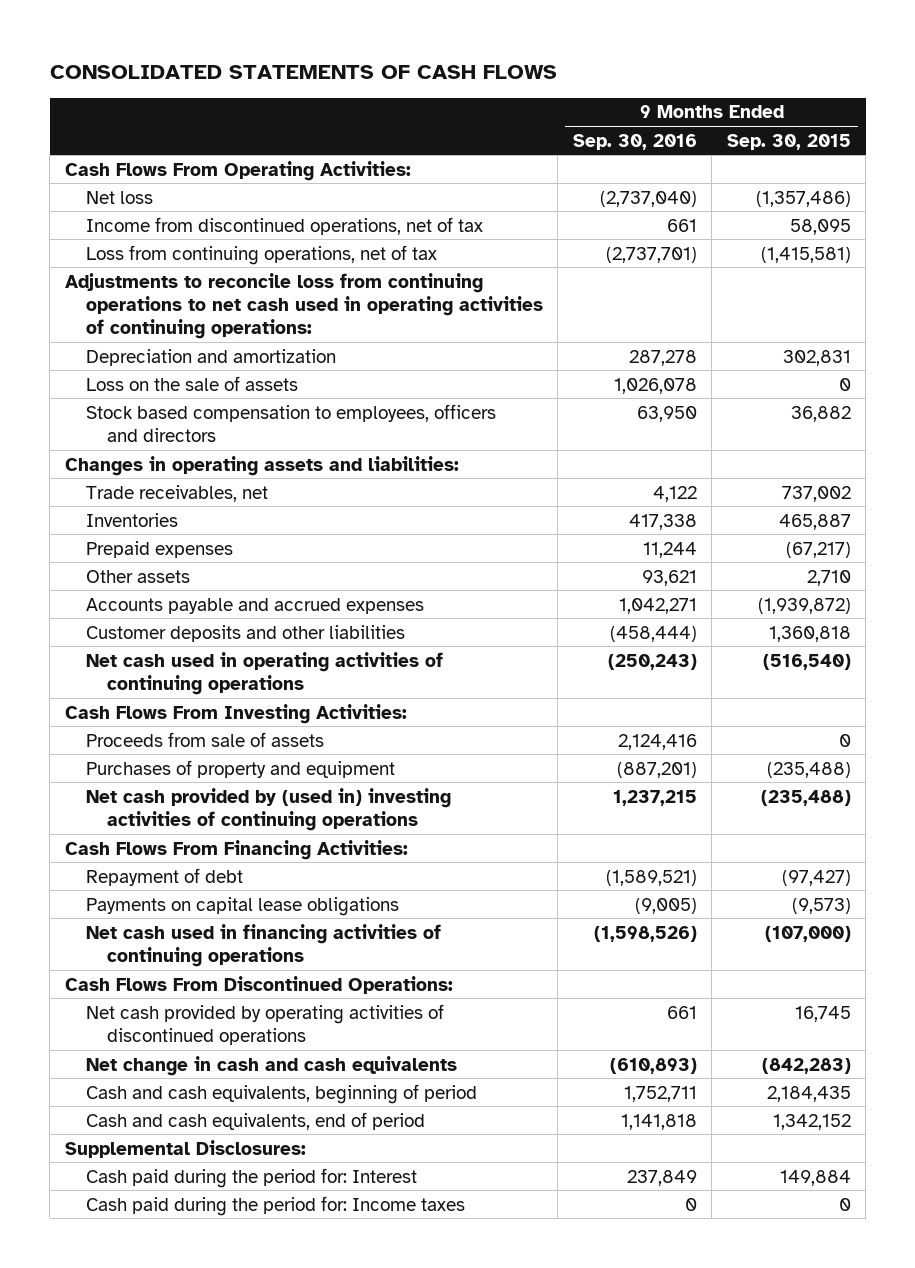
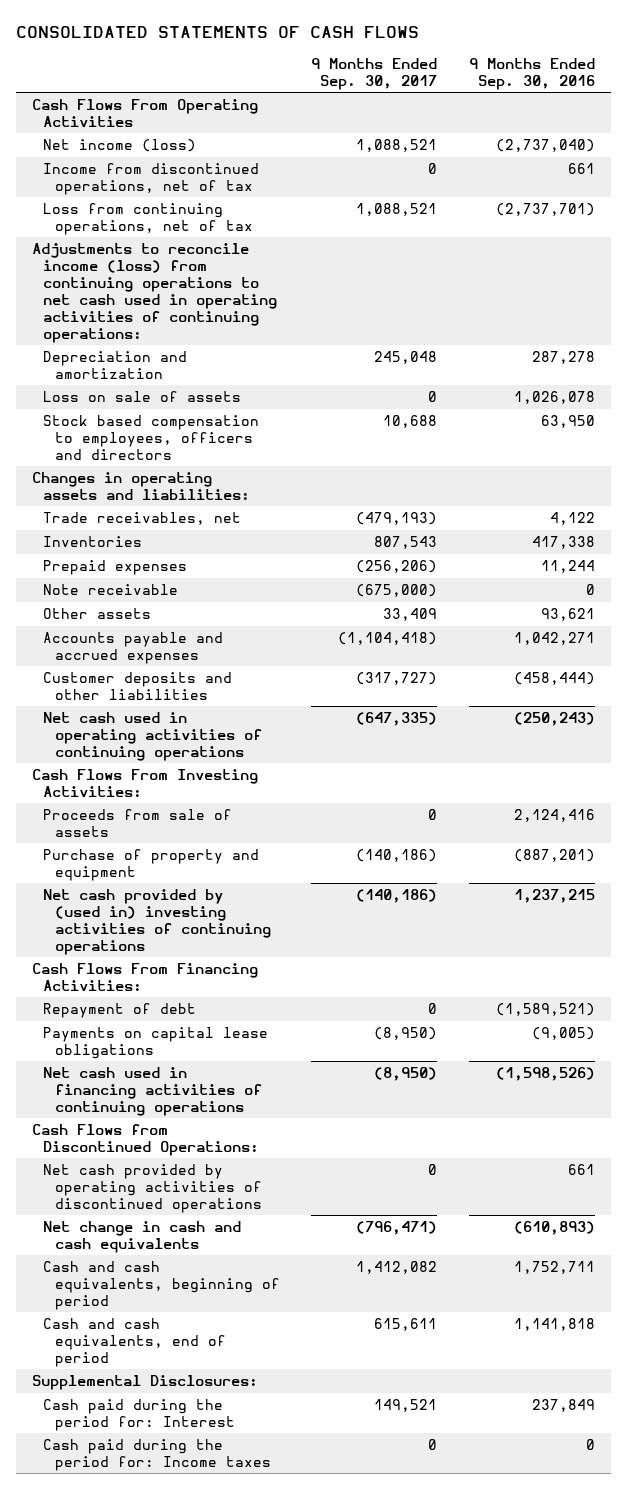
[726,133,851,150] Sep. 30, 2015 -> none
none -> [311,57,438,90] 9 Months Ended Sep. 30, 2017
[64,160,411,181] Cash Flows From Operating Activities: -> [32,99,259,127] Cash Flows From Operating Activities
[85,190,153,204] Net loss -> [43,139,197,153] Net income (loss)
[64,272,543,340] Adjustments to reconcile loss from continuing operations to net cash used in operating activities of continuing operations: -> [32,243,278,343] Adjustments to reconcile income (loss) from continuing operations to net cash used in operating activities of continuing operations:
[85,375,298,391] Loss on the sale of assets -> [43,391,242,403] Loss on sale of assets
none -> [43,584,179,596] Note receivable
[85,759,395,778] Purchases of property and equipment -> [43,849,260,881] Purchase of property and equipment
[64,975,453,994] Cash Flows From Discontinued Operations: -> [32,1124,260,1156] Cash Flows from Discontinued Operations:

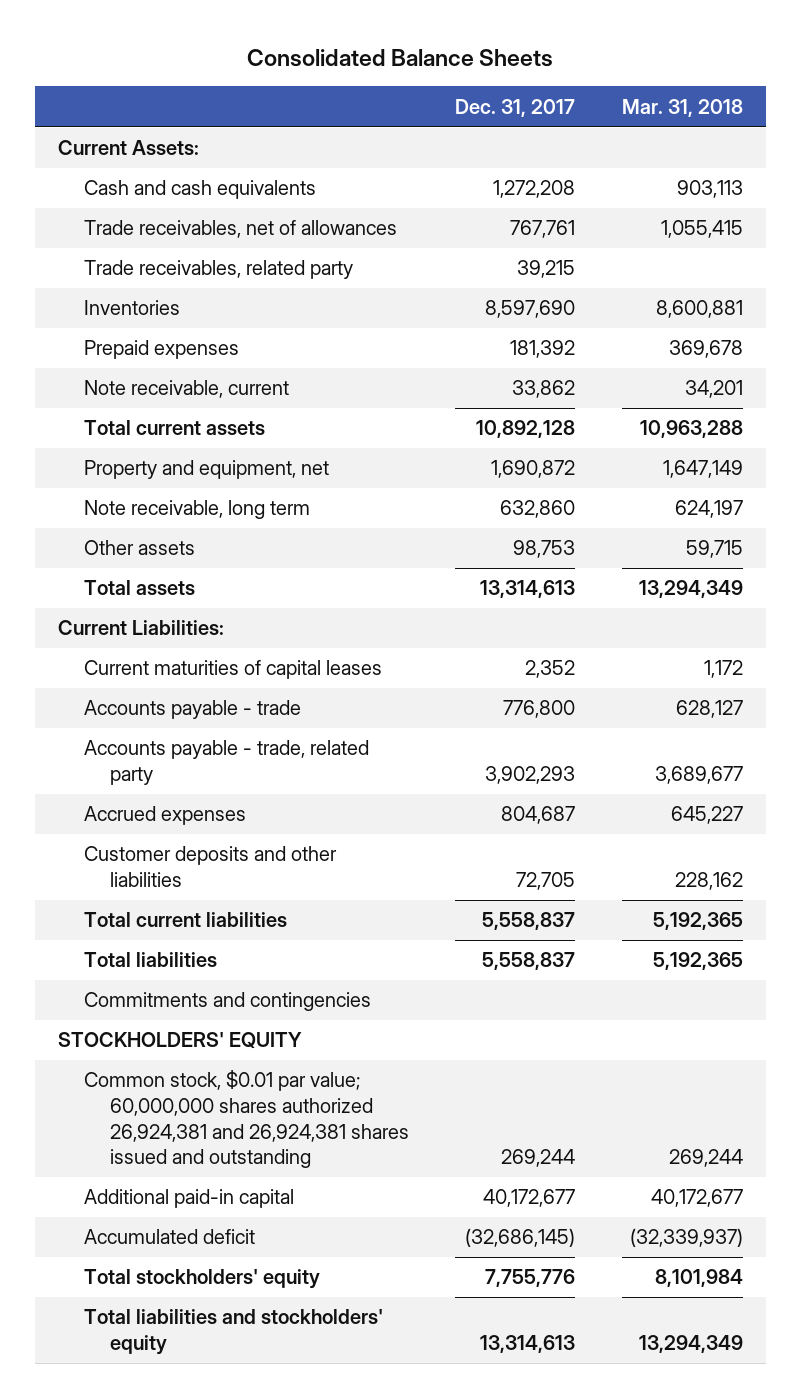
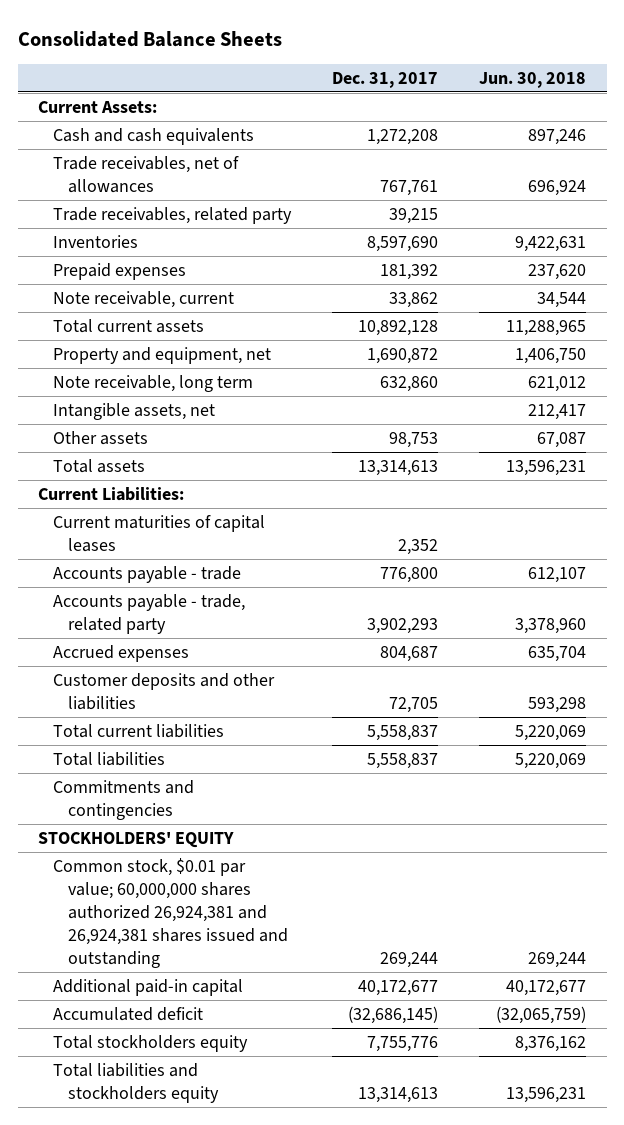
[621,98,743,117] Mar. 31, 2018 -> none
none -> [479,71,587,88] Jun. 30, 2018
none -> [53,402,216,420] Intangible assets, net
[84,1269,321,1290] Total stockholders' equity -> [53,1034,249,1052] Total stockholders equity
[84,1309,384,1356] Total liabilities and stockholders' equity -> [53,1062,219,1103] Total liabilities and stockholders equity

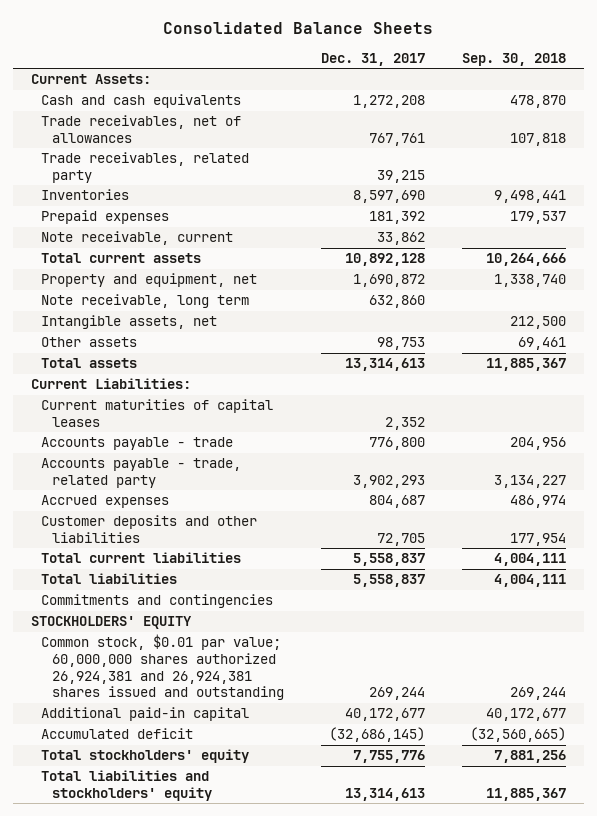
[479,71,587,88] Jun. 30, 2018 -> none
none -> [461,53,566,67] Sep. 30, 2018
[53,1034,249,1052] Total stockholders equity -> [41,749,250,764] Total stockholders' equity
[53,1062,219,1103] Total liabilities and stockholders equity -> [41,770,212,802] Total liabilities and stockholders' equity

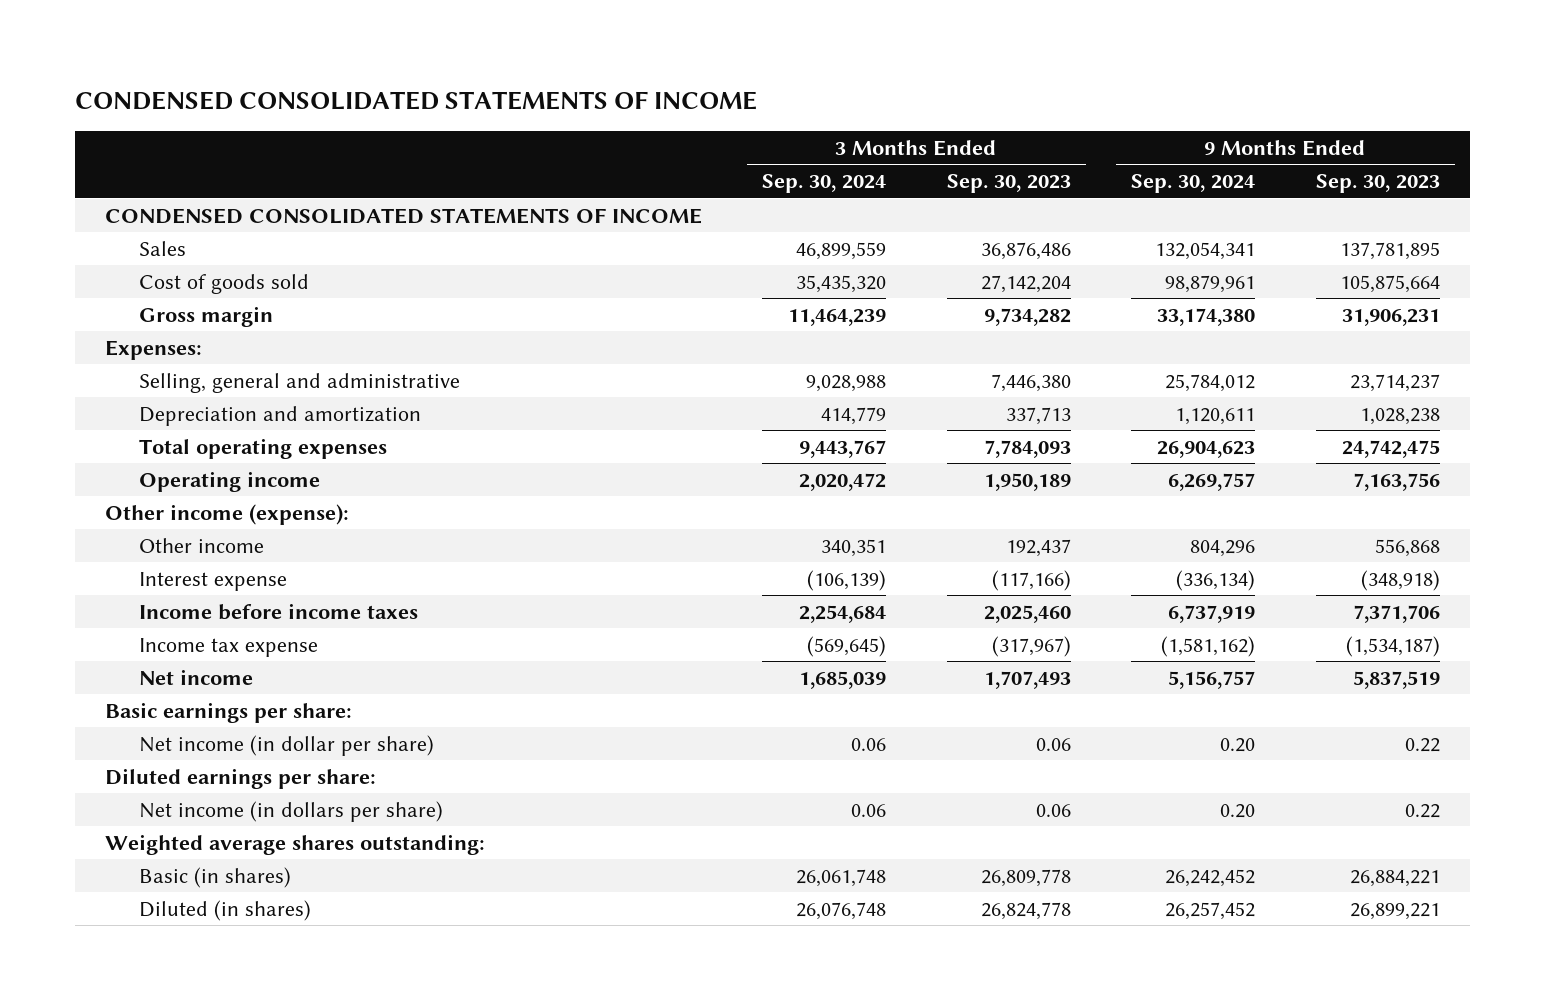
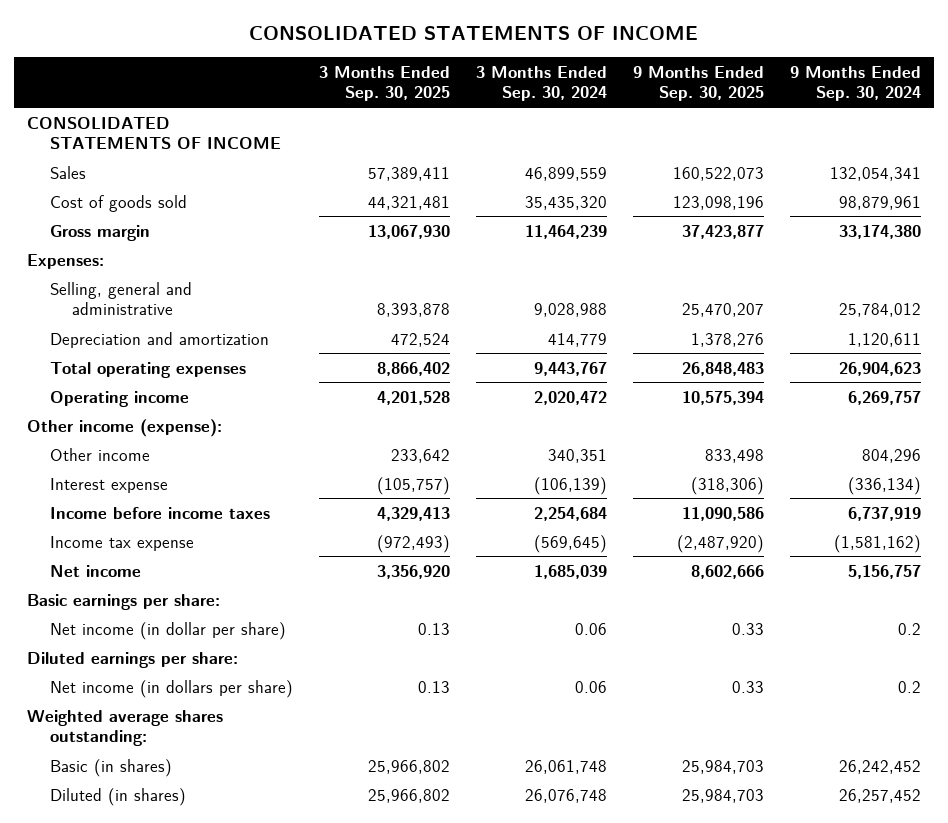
[74,90,757,110] CONDENSED CONSOLIDATED STATEMENTS OF INCOME -> [248,26,698,41] CONSOLIDATED STATEMENTS OF INCOME
[946,174,1071,194] Sep. 30, 2023 -> none
[1315,174,1440,194] Sep. 30, 2023 -> none
none -> [318,65,450,102] 3 Months Ended Sep. 30, 2025
none -> [632,65,764,102] 9 Months Ended Sep. 30, 2025
[104,207,702,224] CONDENSED CONSOLIDATED STATEMENTS OF INCOME -> [26,116,281,150] CONSOLIDATED STATEMENTS OF INCOME
[1220,737,1256,752] 0.20 -> [897,622,921,635] 0.2
[1220,803,1256,818] 0.20 -> [897,680,921,693] 0.2

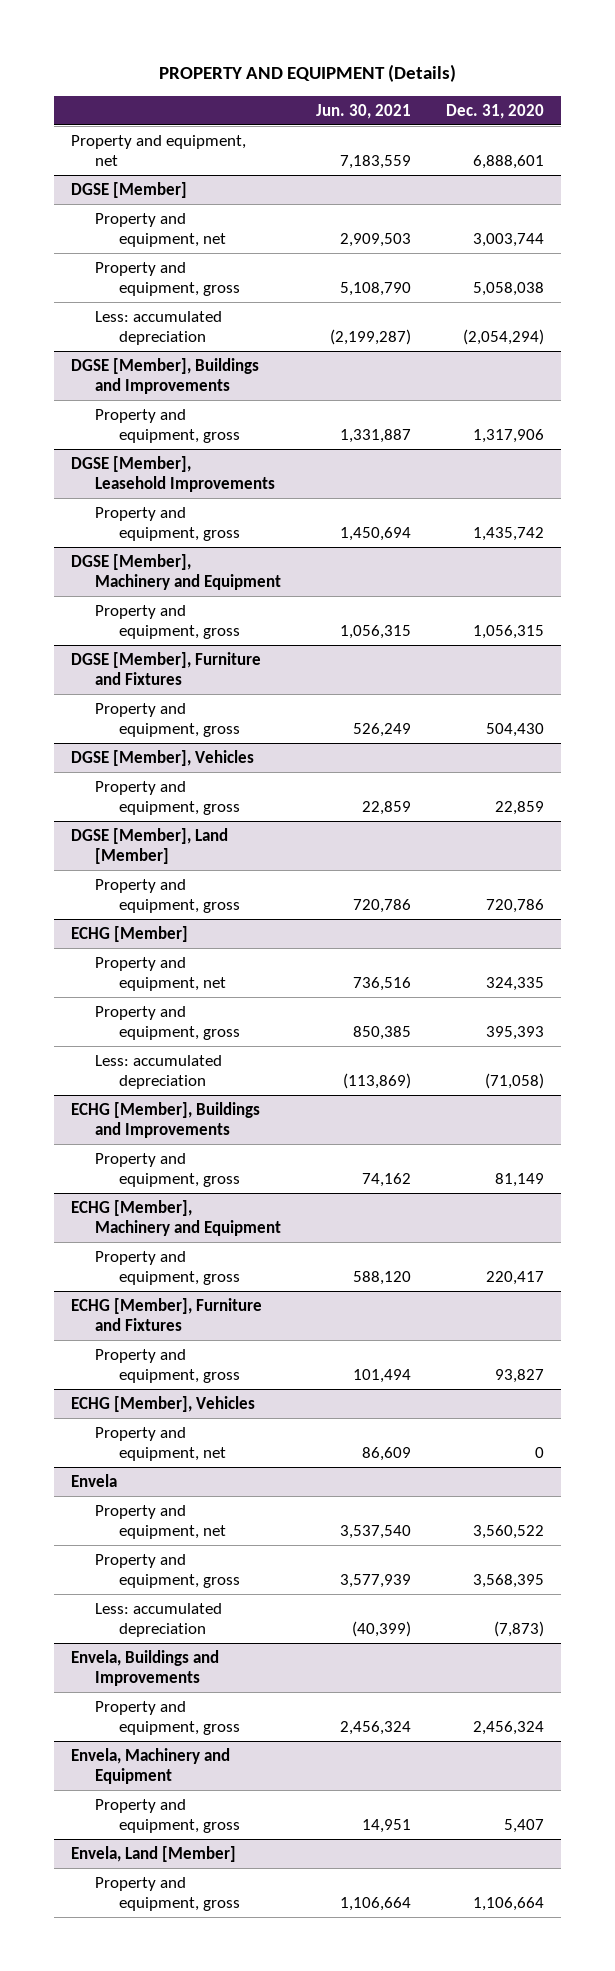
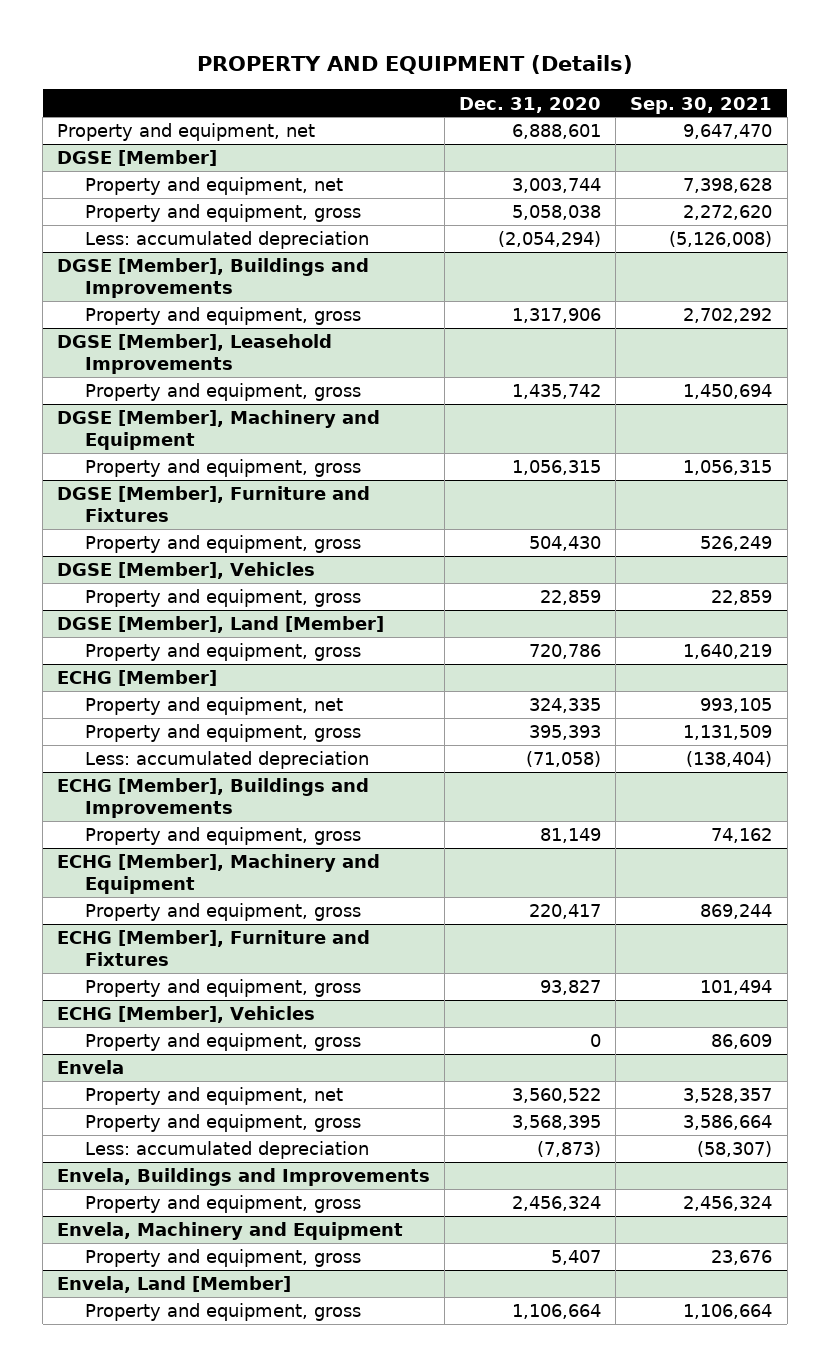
[316,103,412,119] Jun. 30, 2021 -> none
none -> [630,96,773,114] Sep. 30, 2021
[95,1426,227,1461] Property and equipment, net -> [84,1033,361,1052] Property and equipment, gross

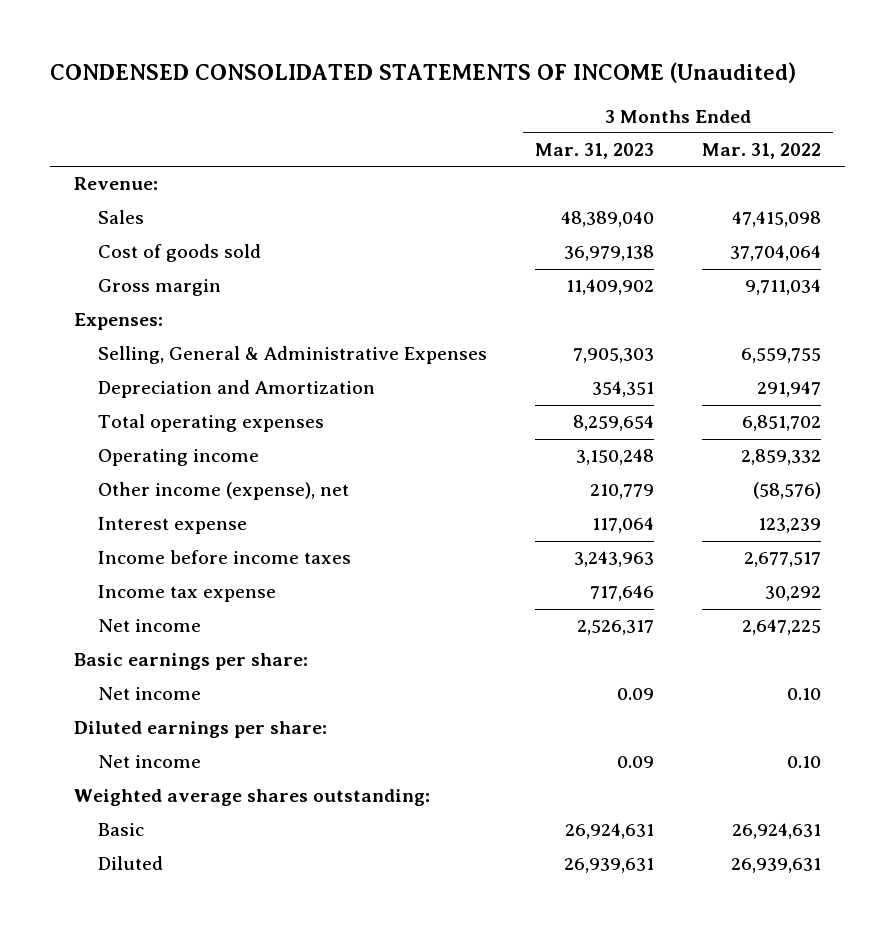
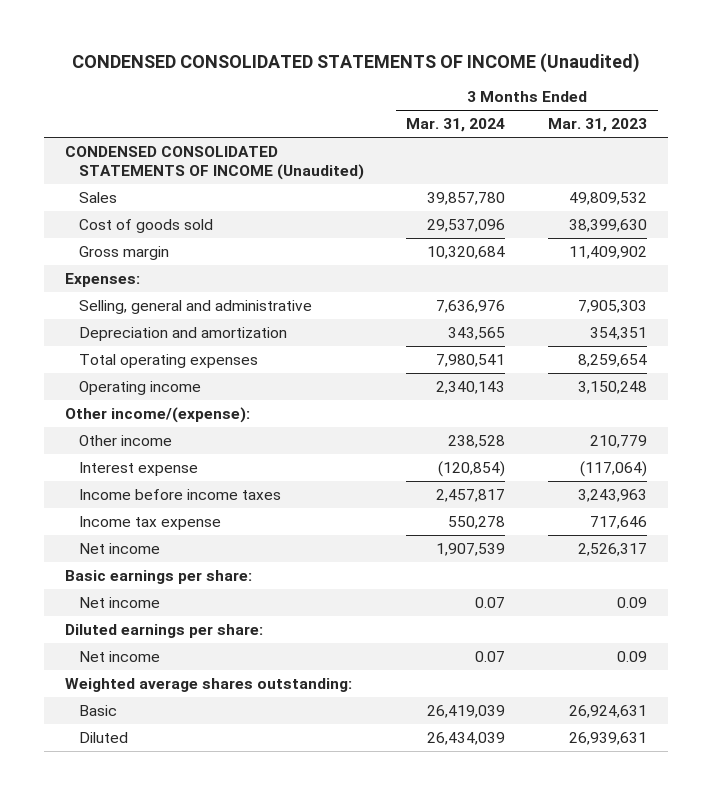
[701,143,821,160] Mar. 31, 2022 -> none
none -> [406,118,506,133] Mar. 31, 2024
[74,177,159,191] Revenue: -> none
none -> [65,146,364,180] CONDENSED CONSOLIDATED STATEMENTS OF INCOME (Unaudited)
[560,211,654,228] 48,389,040 -> [569,192,648,206] 49,809,532
[563,245,654,262] 36,979,138 -> [569,219,648,233] 38,399,630
[97,346,487,365] Selling, General & Administrative Expenses -> [78,300,312,315] Selling, general and administrative
[97,380,375,399] Depreciation and Amortization -> [78,327,287,342] Depreciation and amortization
none -> [65,407,251,424] Other income/(expense):
[97,482,349,501] Other income (expense), net -> [78,435,172,447] Other income
[591,517,654,534] 117,064 -> [580,461,648,478] (117,064)

